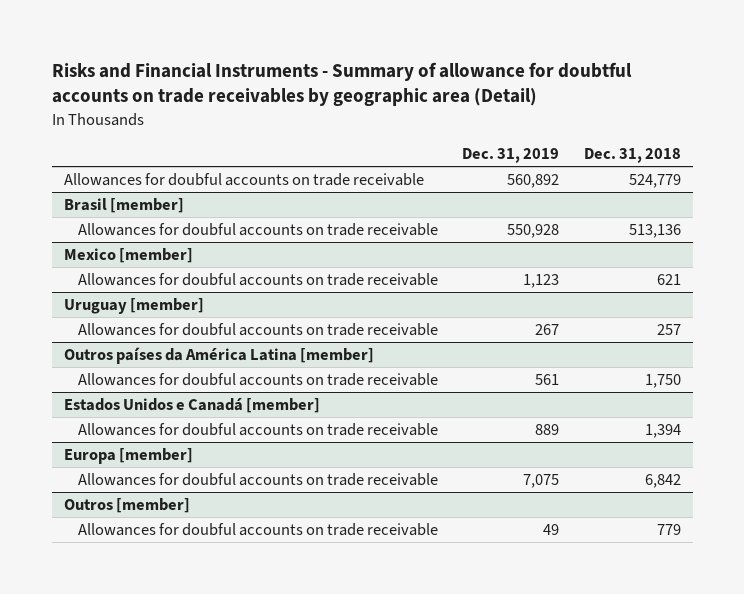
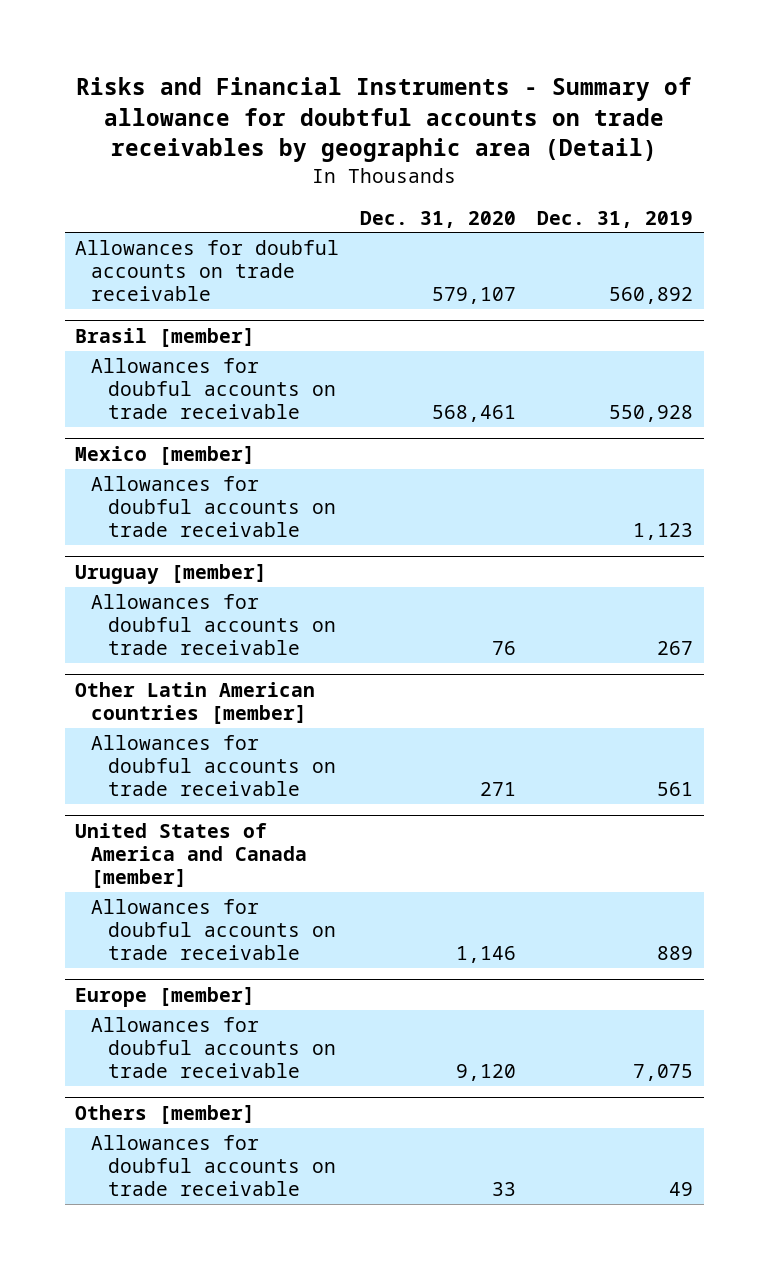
[583,148,681,164] Dec. 31, 2018 -> none
none -> [360,210,517,228] Dec. 31, 2020
[63,347,374,365] Outros países da América Latina [member] -> [75,681,316,724] Other Latin American countries [member]
[63,398,320,414] Estados Unidos e Canadá [member] -> [75,822,308,888] United States of America and Canada [member]
[63,448,193,465] Europa [member] -> [75,986,256,1007] Europe [member]
[63,498,190,514] Outros [member] -> [75,1104,256,1124] Others [member]

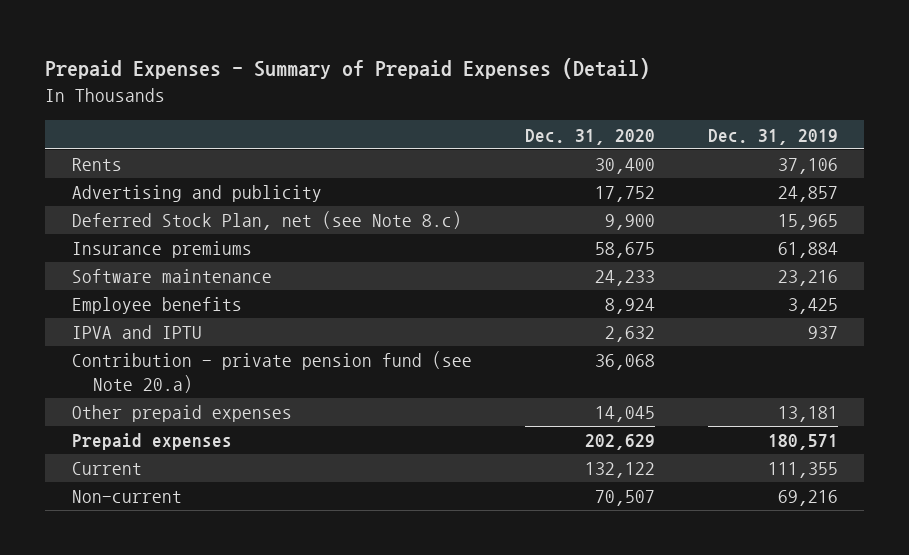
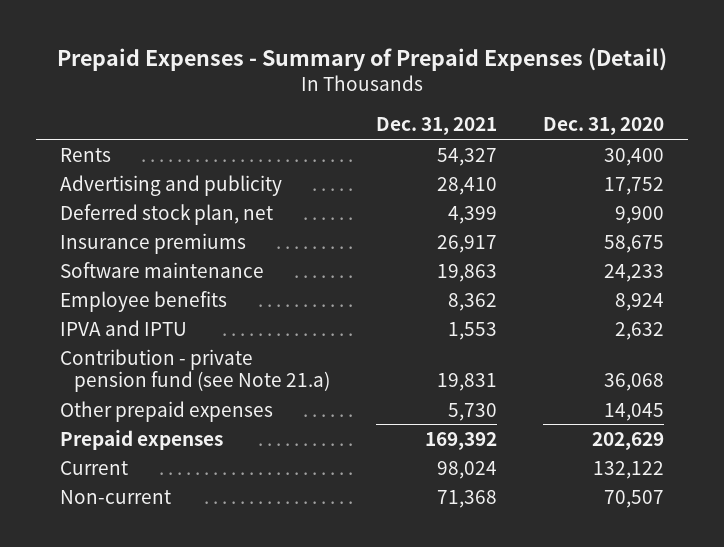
[707,128,838,145] Dec. 31, 2019 -> none
none -> [375,117,497,136] Dec. 31, 2021
[71,211,462,231] Deferred Stock Plan, net (see Note 8.c) -> [59,203,273,225] Deferred stock plan, net
[71,351,472,393] Contribution - private pension fund (see Note 20.a) -> [59,348,330,393] Contribution - private pension fund (see Note 21.a)

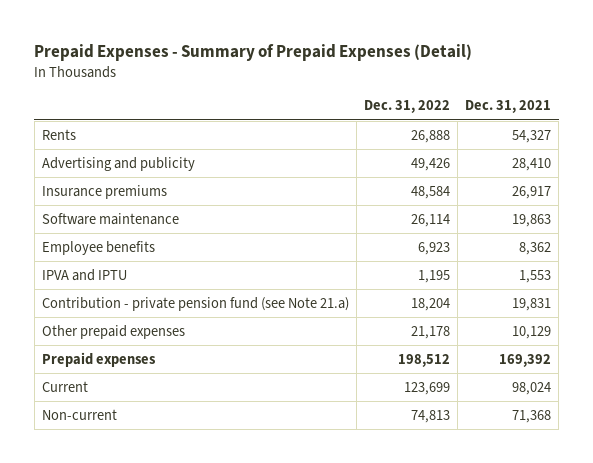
[543,117,665,136] Dec. 31, 2020 -> none
none -> [363,100,450,114] Dec. 31, 2022
[59,203,273,225] Deferred stock plan, net -> none
[447,402,497,421] 5,730 -> [512,325,552,339] 10,129

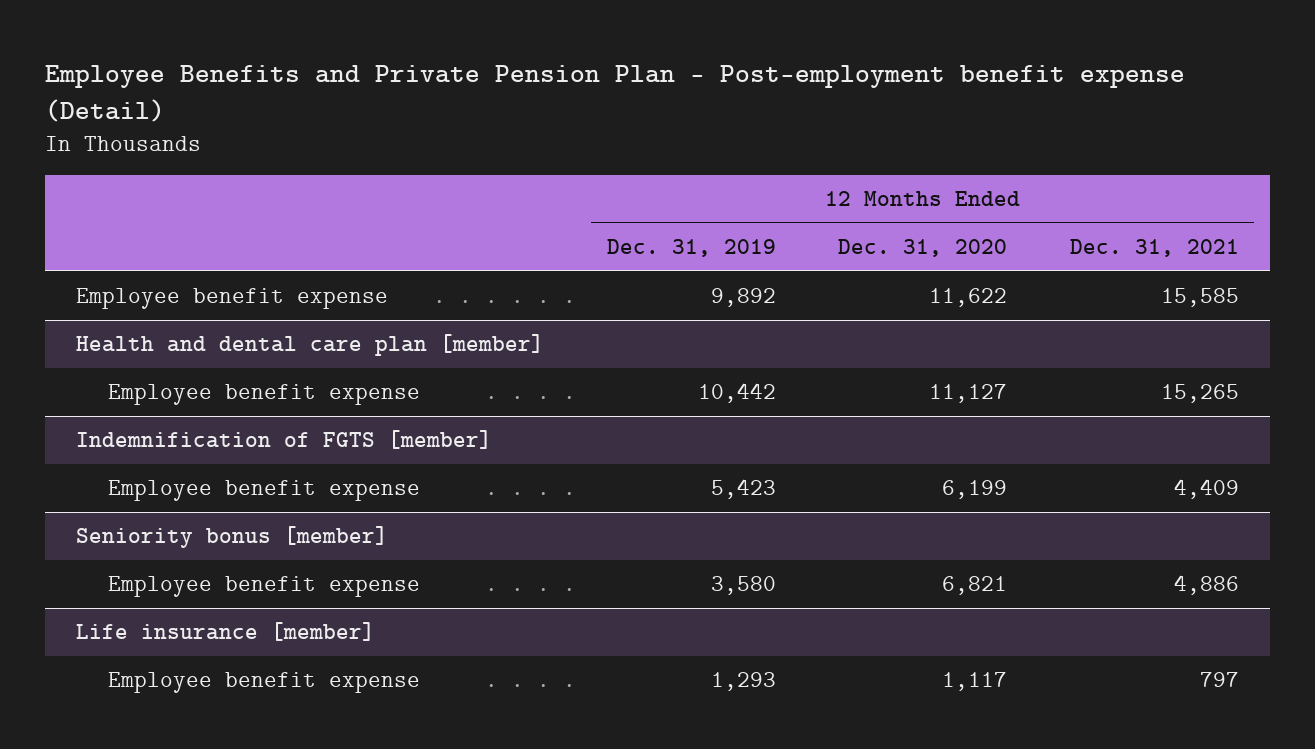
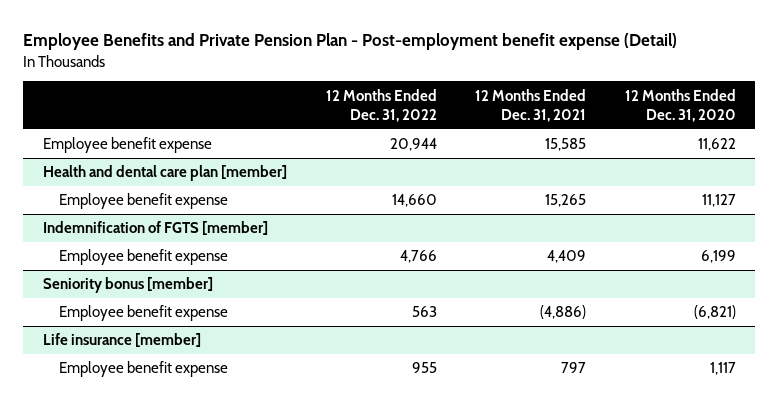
[606,238,776,257] Dec. 31, 2019 -> none
none -> [325,88,437,122] 12 Months Ended Dec. 31, 2022
[942,576,1008,596] 6,821 -> [694,305,737,320] (6,821)
[1173,575,1239,596] 4,886 -> [540,305,587,320] (4,886)

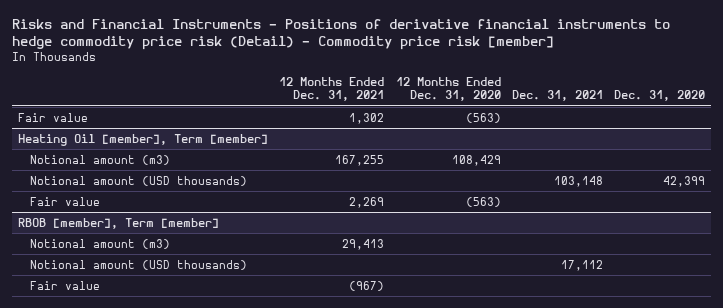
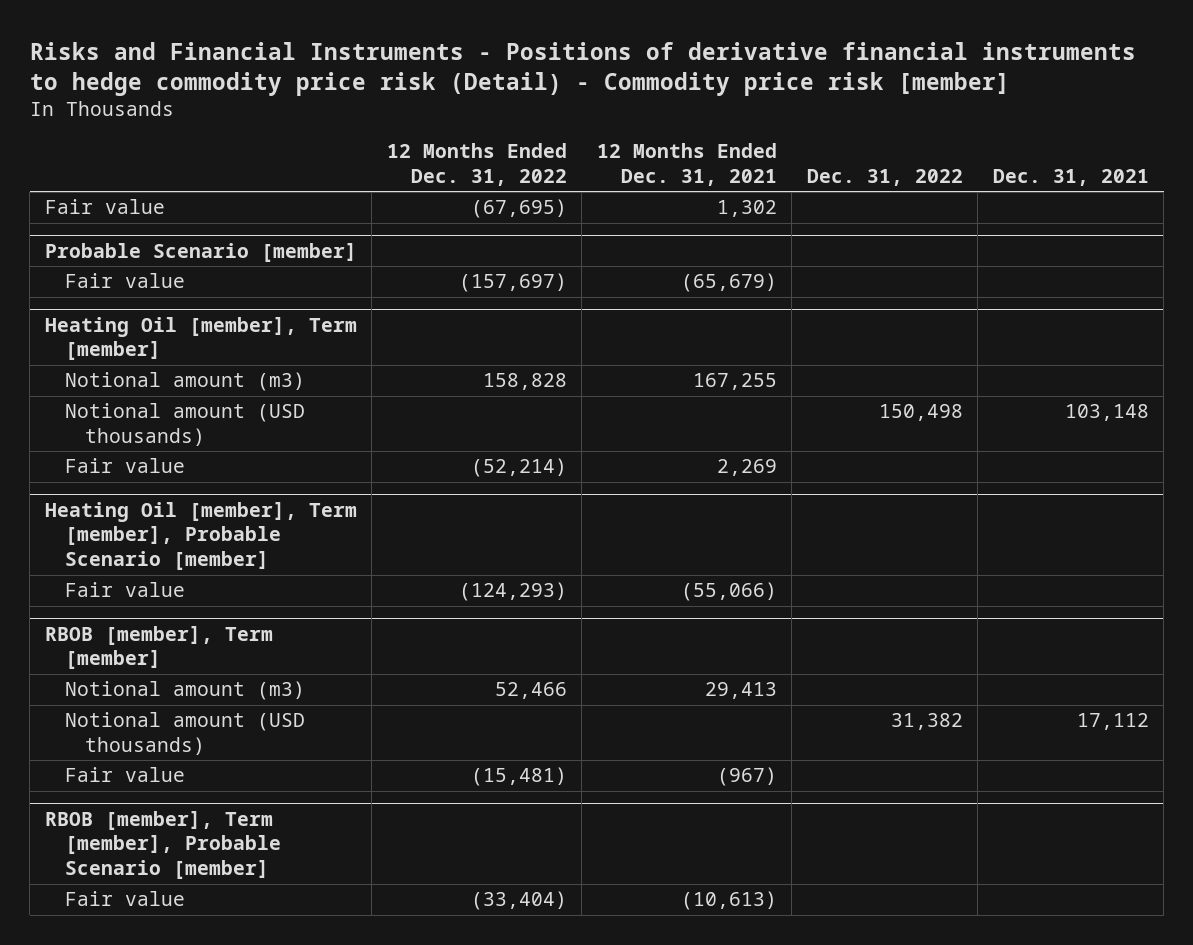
[395,77,501,102] 12 Months Ended Dec. 31, 2020 -> none
[614,90,706,102] Dec. 31, 2020 -> none
none -> [386,143,567,187] 12 Months Ended Dec. 31, 2022
none -> [806,169,963,187] Dec. 31, 2022
none -> [44,242,357,262] Probable Scenario [member]
none -> [64,273,185,289] Fair value
none -> [44,501,357,571] Heating Oil [member], Term [member], Probable Scenario [member]
none -> [64,582,185,598] Fair value
none -> [44,810,281,880] RBOB [member], Term [member], Probable Scenario [member]
none -> [64,891,185,907] Fair value

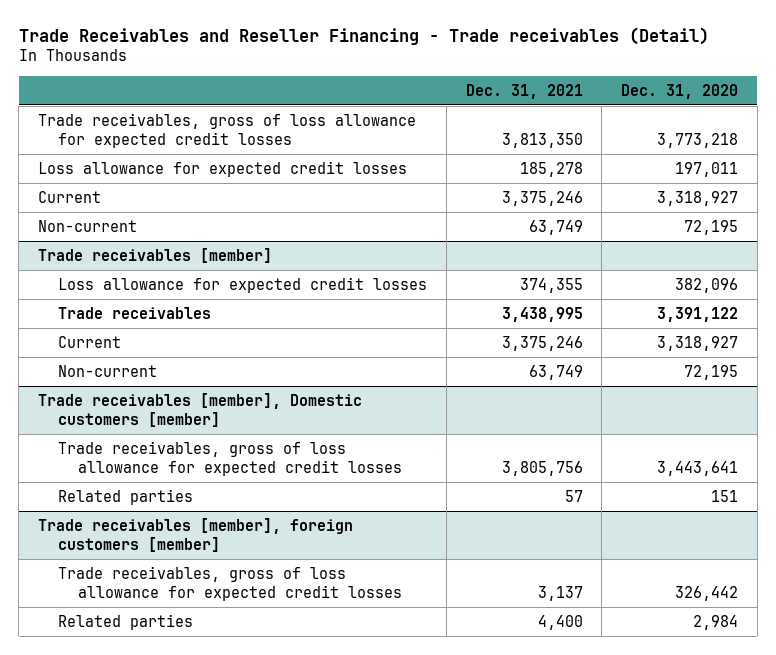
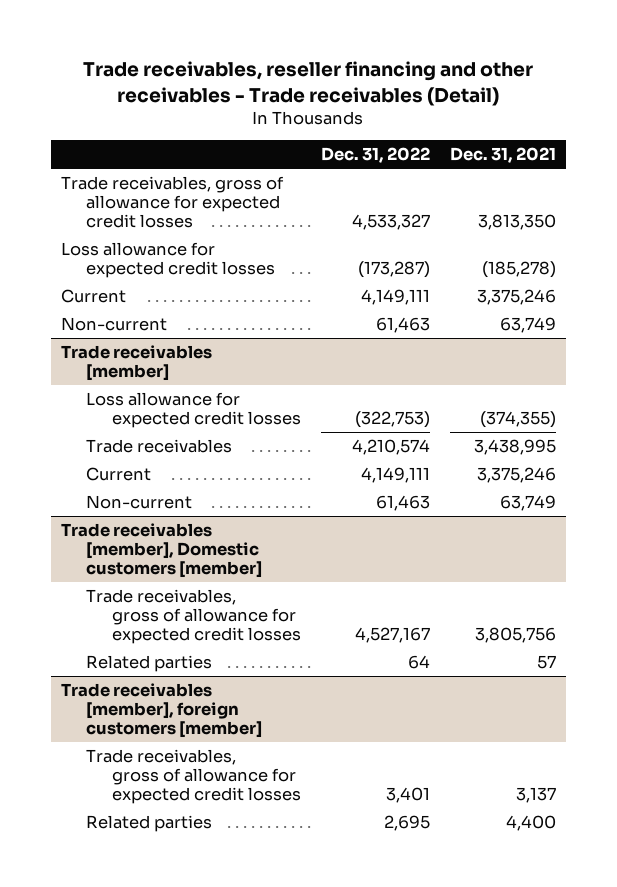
[18,26,709,45] Trade Receivables and Reseller Financing - Trade receivables (Detail) -> [83,61,534,106] Trade receivables, reseller financing and other receivables - Trade receivables (Detail)
[621,83,739,99] Dec. 31, 2020 -> none
none -> [321,147,431,164] Dec. 31, 2022
[38,112,417,148] Trade receivables, gross of loss allowance for expected credit losses -> [60,176,284,228] Trade receivables, gross of allowance for expected credit losses
[519,161,583,177] 185,278 -> [481,261,556,279] (185,278)
[519,277,583,293] 374,355 -> [479,411,556,429] (374,355)
[58,440,402,476] Trade receivables, gross of loss allowance for expected credit losses -> [86,589,302,644] Trade receivables, gross of allowance for expected credit losses
[58,565,402,601] Trade receivables, gross of loss allowance for expected credit losses -> [86,749,302,804] Trade receivables, gross of allowance for expected credit losses

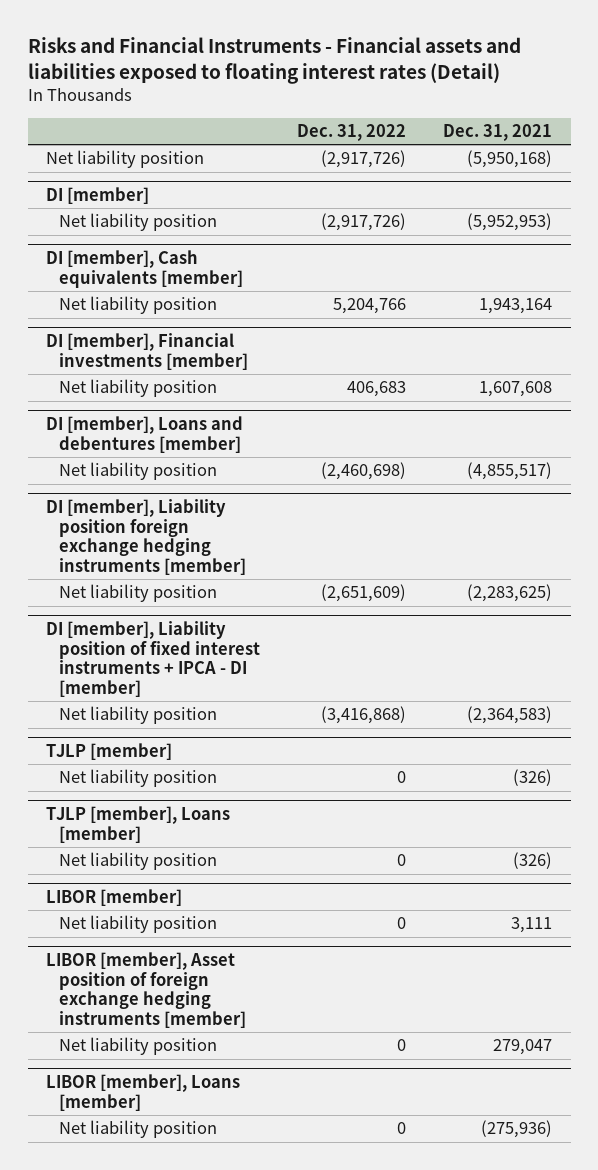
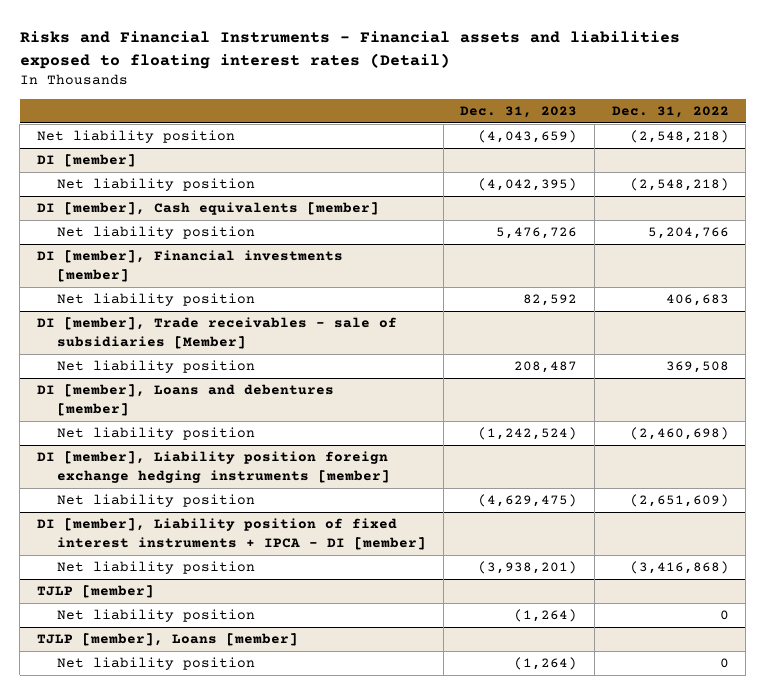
[443,123,553,141] Dec. 31, 2021 -> none
none -> [460,105,578,118] Dec. 31, 2023
[320,150,406,169] (2,917,726) -> [629,130,729,144] (2,548,218)
[320,213,406,232] (2,917,726) -> [629,178,729,192] (2,548,218)
none -> [36,317,397,349] DI [member], Trade receivables - sale of subsidiaries [Member]
none -> [56,360,255,374] Net liability position
[46,889,183,907] LIBOR [member] -> none
[58,915,217,934] Net liability position -> none
[46,952,246,1028] LIBOR [member], Asset position of foreign exchange hedging instruments [member] -> none
[58,1037,217,1056] Net liability position -> none
[46,1074,241,1111] LIBOR [member], Loans [member] -> none
[58,1120,217,1139] Net liability position -> none

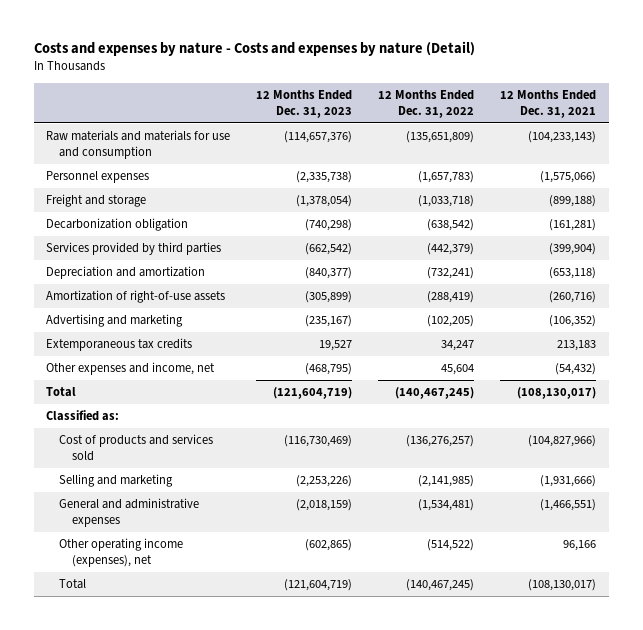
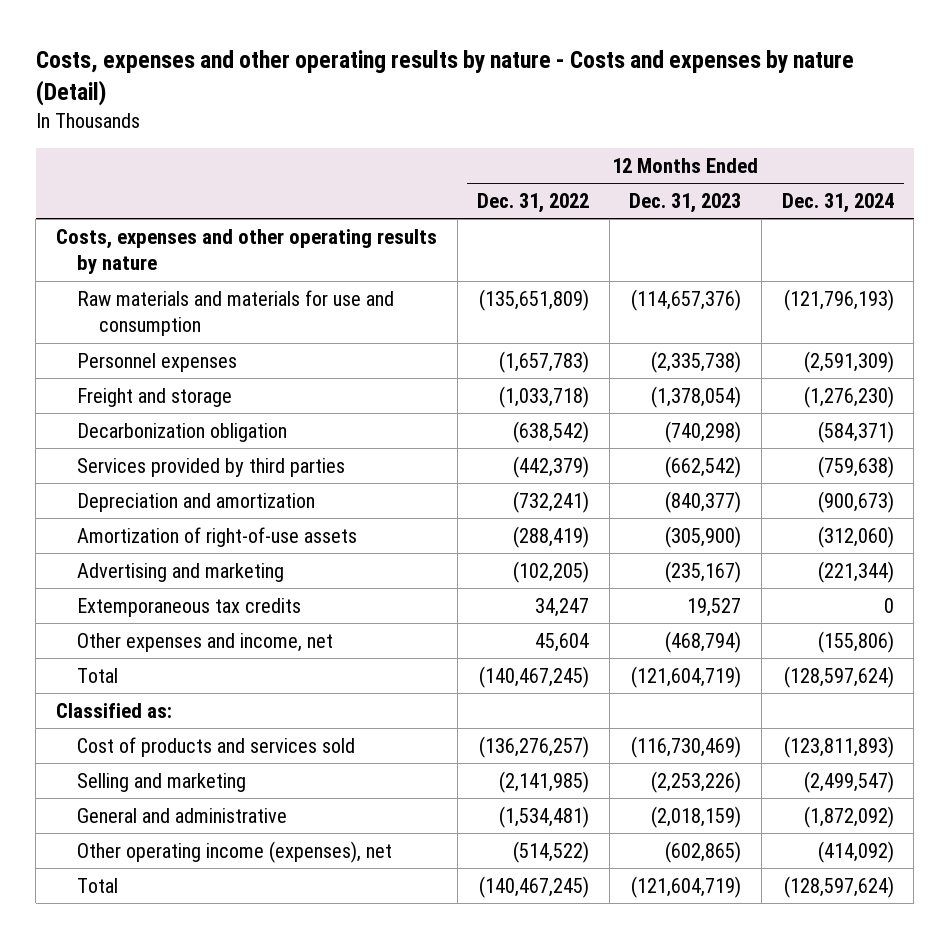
[33,41,475,57] Costs and expenses by nature - Costs and expenses by nature (Detail) -> [35,49,854,106] Costs, expenses and other operating results by nature - Costs and expenses by nature (Detail)
[500,90,597,119] 12 Months Ended Dec. 31, 2021 -> none
none -> [781,193,894,214] Dec. 31, 2024
none -> [55,228,437,275] Costs, expenses and other operating results by nature
[305,291,353,304] (305,899) -> [665,525,742,548] (305,900)
[305,363,353,376] (468,795) -> [665,630,742,653] (468,794)
[59,498,200,528] General and administrative expenses -> [77,807,288,823] General and administrative

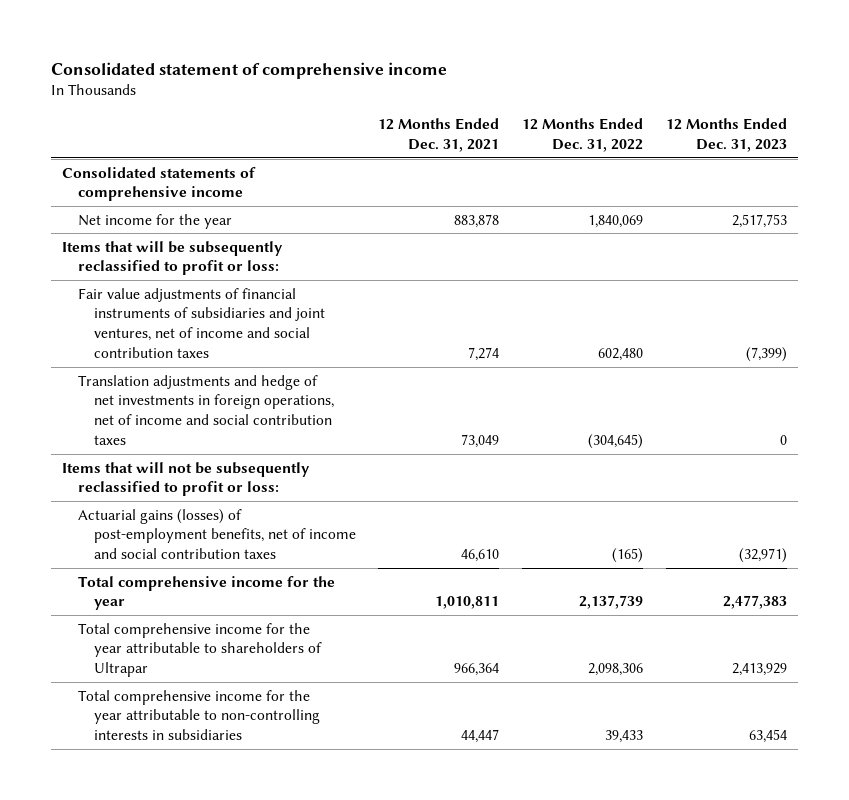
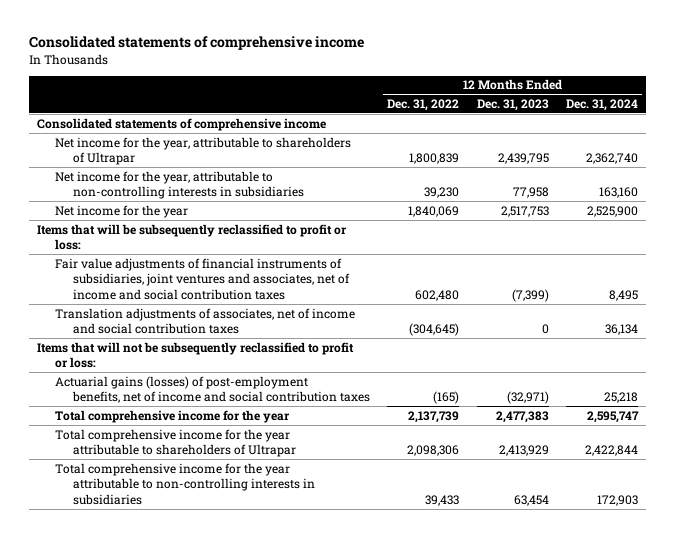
[50,61,447,79] Consolidated statement of comprehensive income -> [28,36,364,51] Consolidated statements of comprehensive income
[378,118,500,153] 12 Months Ended Dec. 31, 2021 -> none
none -> [565,98,638,111] Dec. 31, 2024
none -> [55,136,352,166] Net income for the year, attributable to shareholders of Ultrapar
none -> [55,170,305,200] Net income for the year, attributable to non-controlling interests in subsidiaries
[77,287,325,359] Fair value adjustments of financial instruments of subsidiaries and joint ventures, net of income and social contribution taxes -> [55,257,351,300] Fair value adjustments of financial instruments of subsidiaries, joint ventures and associates, net of income and social contribution taxes
[77,374,334,446] Translation adjustments and hedge of net investments in foreign operations, net of income and social contribution taxes -> [55,307,356,335] Translation adjustments of associates, net of income and social contribution taxes

